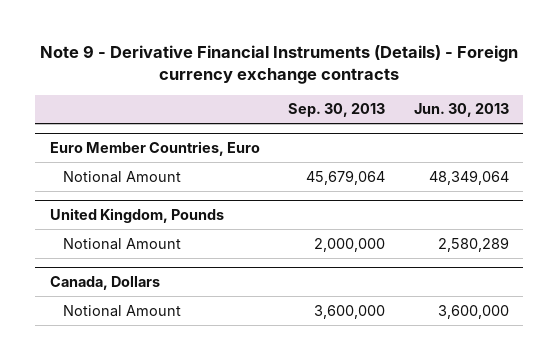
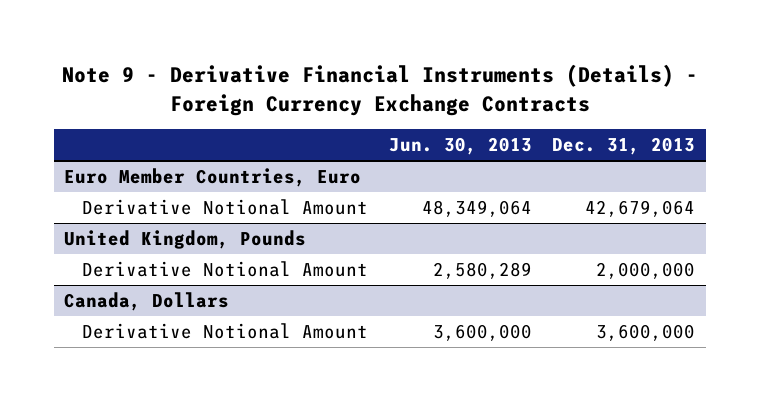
[40,44,519,85] Note 9 - Derivative Financial Instruments (Details) - Foreign currency exchange contracts -> [61,64,698,116] Note 9 - Derivative Financial Instruments (Details) - Foreign Currency Exchange Contracts
[288,103,386,118] Sep. 30, 2013 -> none
none -> [552,136,696,155] Dec. 31, 2013
[63,170,182,183] Notional Amount -> [81,198,368,215] Derivative Notional Amount
[63,237,182,250] Notional Amount -> [81,260,368,277] Derivative Notional Amount
[63,304,182,317] Notional Amount -> [81,322,368,339] Derivative Notional Amount

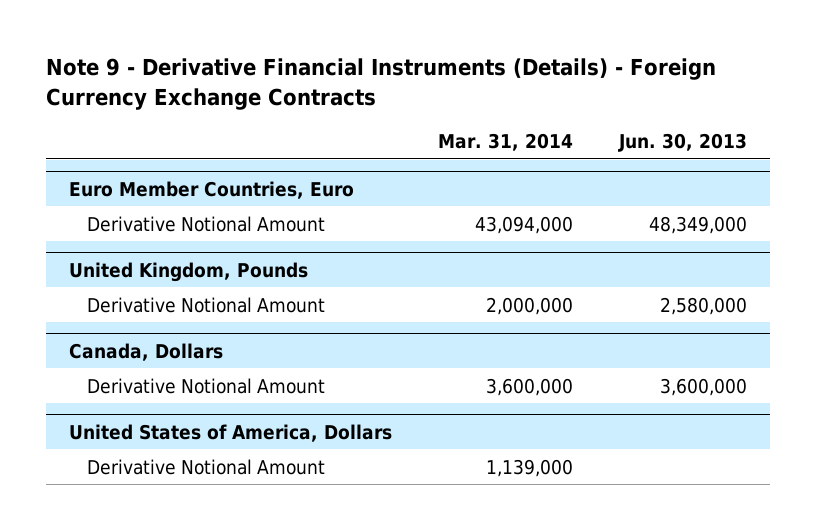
[552,136,696,155] Dec. 31, 2013 -> none
none -> [437,133,573,152] Mar. 31, 2014
[421,199,532,217] 48,349,064 -> [648,215,747,234] 48,349,000
[432,261,532,279] 2,580,289 -> [659,296,747,315] 2,580,000
none -> [68,423,392,442] United States of America, Dollars
none -> [86,458,325,475] Derivative Notional Amount

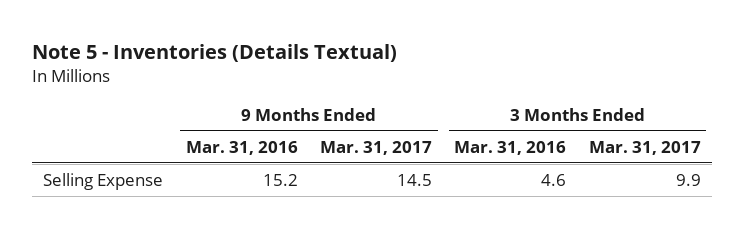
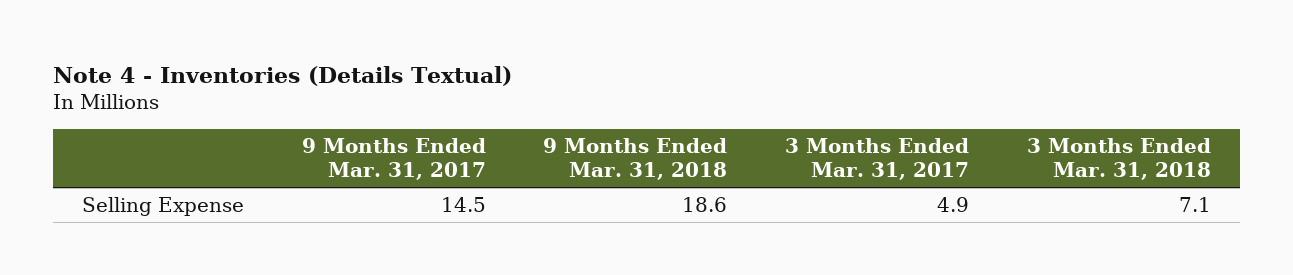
[32,43,398,62] Note 5 - Inventories (Details Textual) -> [53,66,513,87] Note 4 - Inventories (Details Textual)
[185,140,298,155] Mar. 31, 2016 -> none
[454,140,567,155] Mar. 31, 2016 -> none
none -> [543,137,728,181] 9 Months Ended Mar. 31, 2018
none -> [1026,137,1211,181] 3 Months Ended Mar. 31, 2018
[675,174,701,187] 9.9 -> [937,197,970,213] 4.9

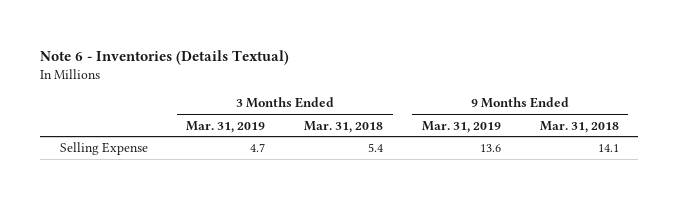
[53,66,513,87] Note 4 - Inventories (Details Textual) -> [40,49,290,65] Note 6 - Inventories (Details Textual)
[301,137,486,181] 9 Months Ended Mar. 31, 2017 -> none
[785,137,970,181] 3 Months Ended Mar. 31, 2017 -> none
none -> [186,120,266,133] Mar. 31, 2019
none -> [421,120,501,133] Mar. 31, 2019
[682,197,728,213] 18.6 -> [597,144,619,153] 14.1
[1178,197,1211,213] 7.1 -> [368,143,384,153] 5.4

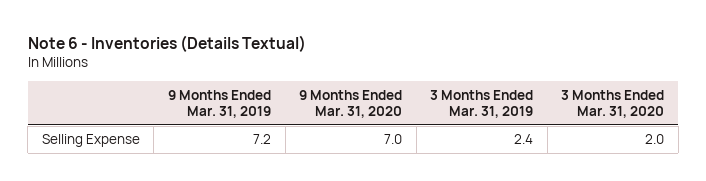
[304,120,384,133] Mar. 31, 2018 -> none
[539,120,619,133] Mar. 31, 2018 -> none
none -> [299,89,403,119] 9 Months Ended Mar. 31, 2020
none -> [561,89,665,119] 3 Months Ended Mar. 31, 2020
[250,143,266,153] 4.7 -> [514,134,534,145] 2.4
[479,144,501,153] 13.6 -> [253,134,272,145] 7.2

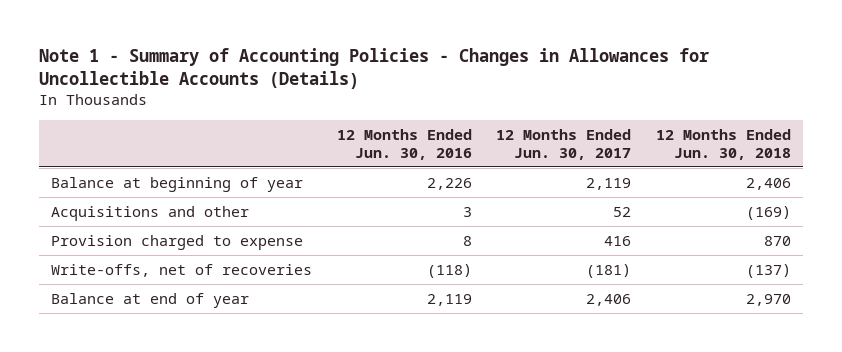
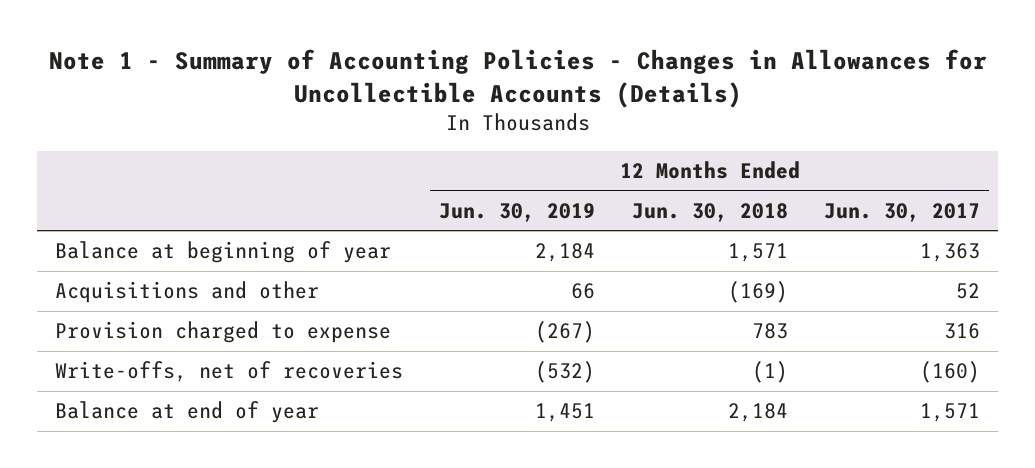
[336,128,472,160] 12 Months Ended Jun. 30, 2016 -> none
none -> [439,202,596,222] Jun. 30, 2019
[586,177,632,190] 2,119 -> [919,243,980,263] 1,363
[745,177,791,190] 2,406 -> [727,243,788,263] 1,571
[604,235,632,246] 416 -> [943,323,980,340] 316
[763,235,791,246] 870 -> [751,323,788,340] 783
[586,263,632,278] (181) -> [919,361,980,384] (160)
[745,263,791,278] (137) -> [751,361,788,384] (1)
[586,293,632,306] 2,406 -> [919,403,980,423] 1,571
[745,293,791,306] 2,970 -> [727,403,788,423] 2,184

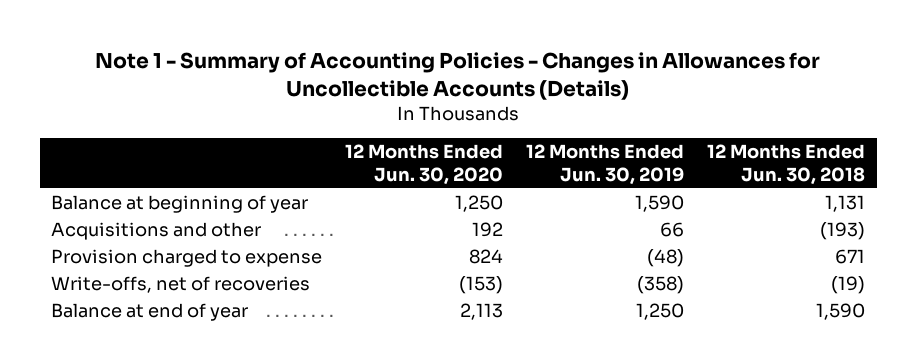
[823,202,980,222] Jun. 30, 2017 -> none
none -> [345,143,504,185] 12 Months Ended Jun. 30, 2020
[535,243,596,263] 2,184 -> [635,195,685,213] 1,590
[727,243,788,263] 1,571 -> [825,195,866,213] 1,131
[727,281,788,304] (169) -> [820,222,866,241] (193)
[535,321,596,344] (267) -> [647,249,685,268] (48)
[751,323,788,340] 783 -> [835,249,866,265] 671
[535,361,596,384] (532) -> [637,276,685,295] (358)
[751,361,788,384] (1) -> [831,276,866,295] (19)
[535,403,596,423] 1,451 -> [636,303,685,321] 1,250
[727,403,788,423] 2,184 -> [816,303,866,321] 1,590

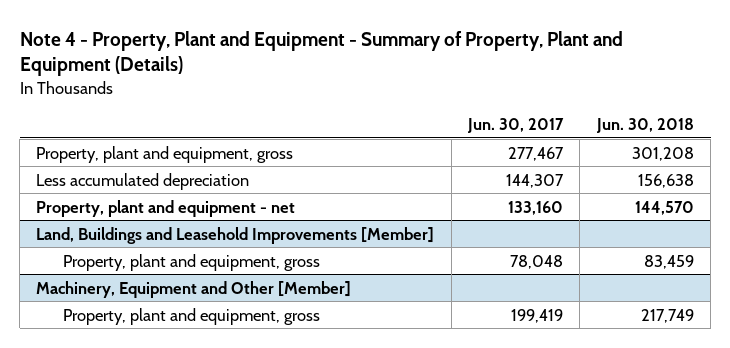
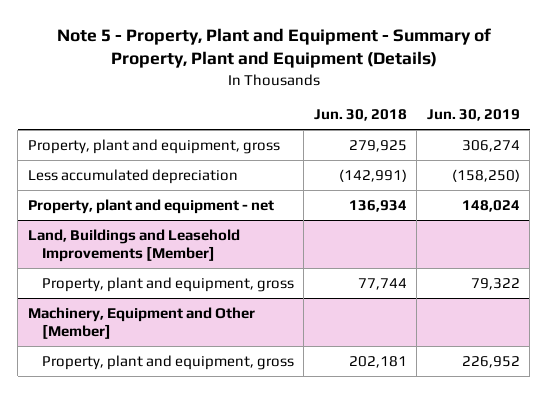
[19,30,623,77] Note 4 - Property, Plant and Equipment - Summary of Property, Plant and Equipment (Details) -> [56,28,491,69] Note 5 - Property, Plant and Equipment - Summary of Property, Plant and Equipment (Details)
[467,118,565,134] Jun. 30, 2017 -> none
none -> [426,109,520,122] Jun. 30, 2019
[631,146,694,161] 301,208 -> [348,139,407,152] 279,925
[637,173,694,188] 156,638 -> [338,168,407,182] (142,991)
[634,200,694,215] 144,570 -> [348,199,407,212] 136,934
[643,254,694,269] 83,459 -> [357,277,407,290] 77,744
[640,308,694,323] 217,749 -> [348,355,407,368] 202,181

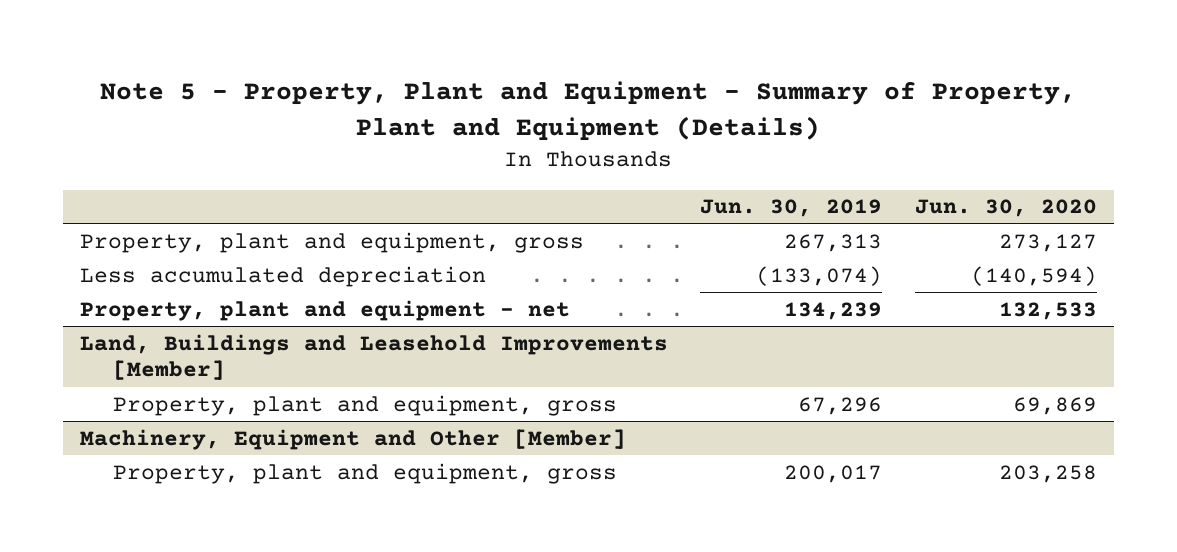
[313,109,407,122] Jun. 30, 2018 -> none
none -> [915,199,1098,218] Jun. 30, 2020
[461,139,520,152] 306,274 -> [784,233,883,252] 267,313
[451,168,520,182] (158,250) -> [756,265,883,286] (133,074)
[461,199,520,212] 148,024 -> [784,301,883,320] 134,239
[470,277,520,290] 79,322 -> [798,396,883,415] 67,296
[461,355,520,368] 226,952 -> [784,464,883,483] 200,017

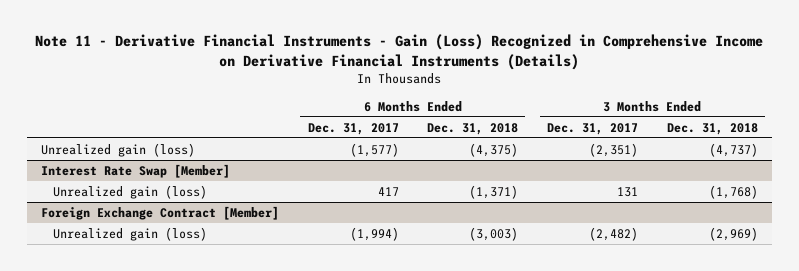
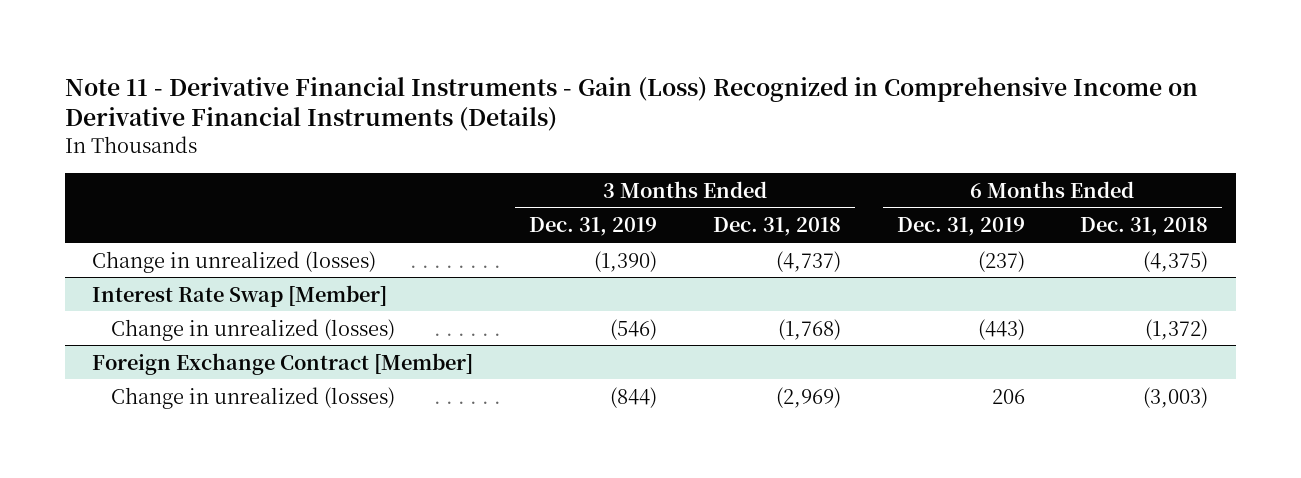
[307,122,399,135] Dec. 31, 2017 -> none
[547,122,639,135] Dec. 31, 2017 -> none
none -> [529,217,658,237] Dec. 31, 2019
none -> [896,217,1025,237] Dec. 31, 2019
[40,142,195,157] Unrealized gain (loss) -> [92,250,377,273] Change in unrealized (losses)
[52,184,207,199] Unrealized gain (loss) -> [111,318,396,341] Change in unrealized (losses)
[469,184,519,199] (1,371) -> [1145,318,1209,340] (1,372)
[52,226,207,241] Unrealized gain (loss) -> [111,386,396,409] Change in unrealized (losses)

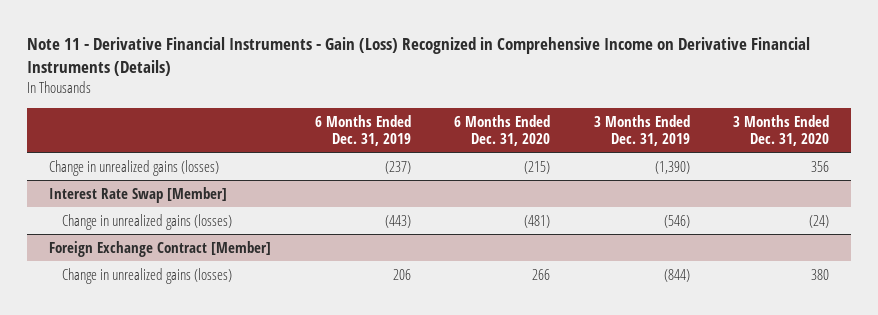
[712,217,841,237] Dec. 31, 2018 -> none
[1080,217,1209,237] Dec. 31, 2018 -> none
none -> [454,114,551,146] 6 Months Ended Dec. 31, 2020
none -> [733,114,830,146] 3 Months Ended Dec. 31, 2020
[92,250,377,273] Change in unrealized (losses) -> [48,159,219,176] Change in unrealized gains (losses)
[111,318,396,341] Change in unrealized (losses) -> [61,213,232,230] Change in unrealized gains (losses)
[111,386,396,409] Change in unrealized (losses) -> [61,267,232,284] Change in unrealized gains (losses)

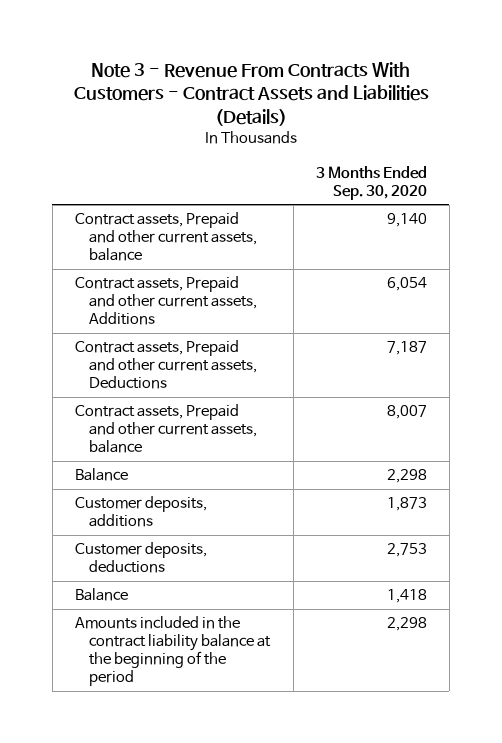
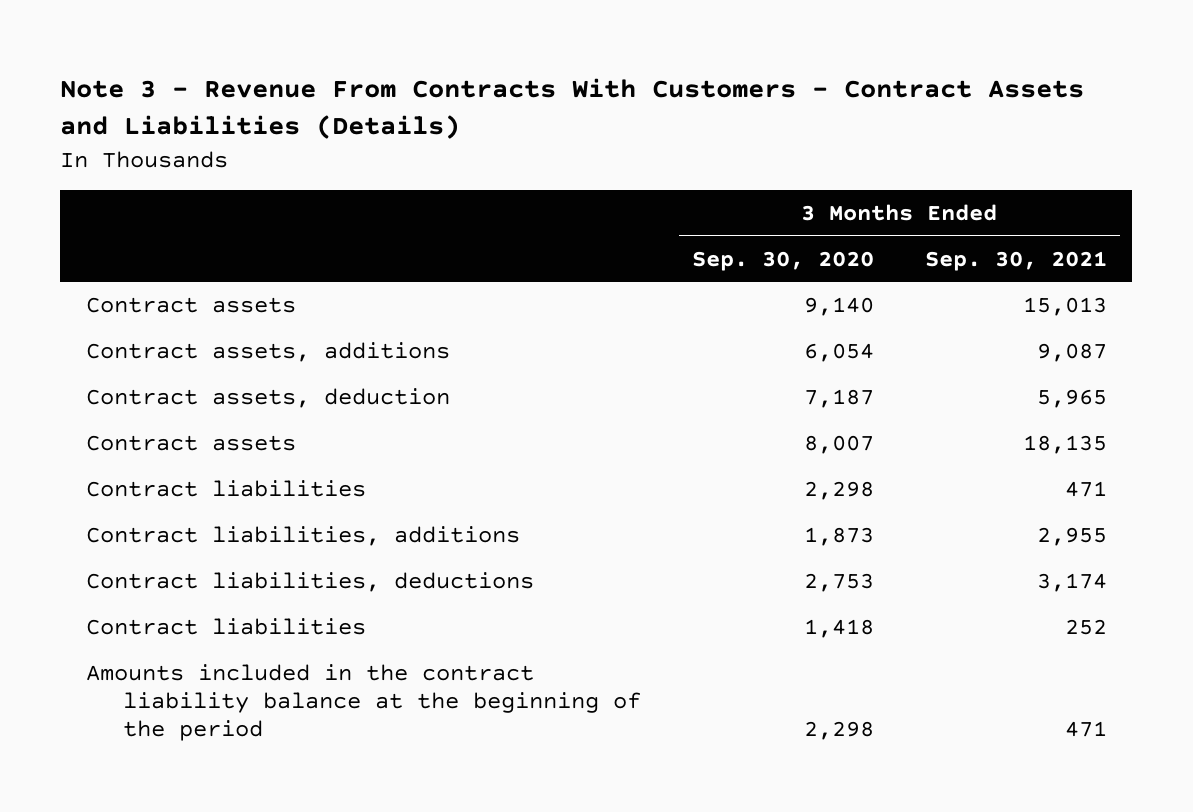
none -> [924,250,1107,271] Sep. 30, 2021
[74,212,258,262] Contract assets, Prepaid and other current assets, balance -> [85,296,296,313] Contract assets
[74,276,258,326] Contract assets, Prepaid and other current assets, Additions -> [85,341,450,362] Contract assets, additions
[74,340,258,390] Contract assets, Prepaid and other current assets, Deductions -> [85,387,450,408] Contract assets, deduction
[74,404,258,454] Contract assets, Prepaid and other current assets, balance -> [85,434,296,451] Contract assets
[74,468,128,482] Balance -> [85,479,366,497] Contract liabilities
[74,496,207,528] Customer deposits, additions -> [85,525,520,546] Contract liabilities, additions
[74,542,207,574] Customer deposits, deductions -> [85,571,534,592] Contract liabilities, deductions
[74,588,128,602] Balance -> [85,617,366,635] Contract liabilities

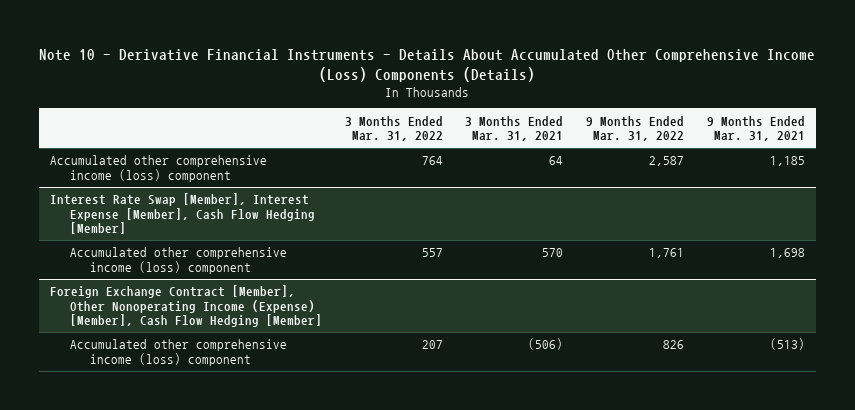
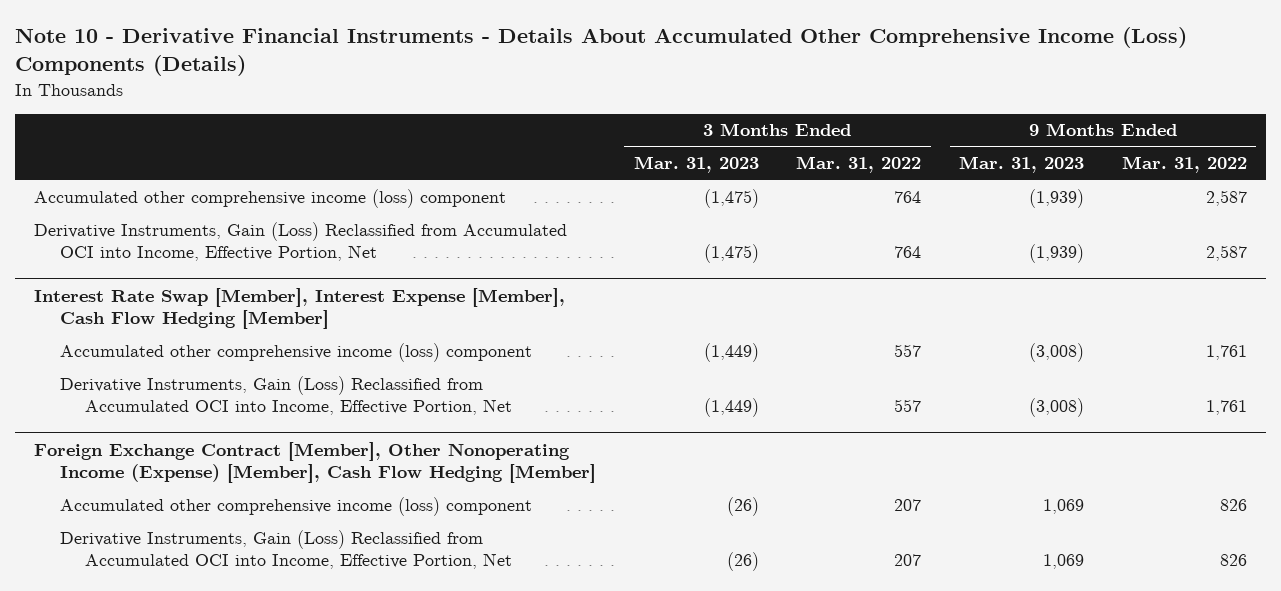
[465,115,564,142] 3 Months Ended Mar. 31, 2021 -> none
[706,115,805,142] 9 Months Ended Mar. 31, 2021 -> none
none -> [633,156,759,174] Mar. 31, 2023
none -> [959,156,1085,174] Mar. 31, 2023
none -> [33,221,567,261] Derivative Instruments, Gain (Loss) Reclassified from Accumulated OCI into Income, Effective Portion, Net
none -> [59,375,513,415] Derivative Instruments, Gain (Loss) Reclassified from Accumulated OCI into Income, Effective Portion, Net
none -> [59,529,513,569] Derivative Instruments, Gain (Loss) Reclassified from Accumulated OCI into Income, Effective Portion, Net

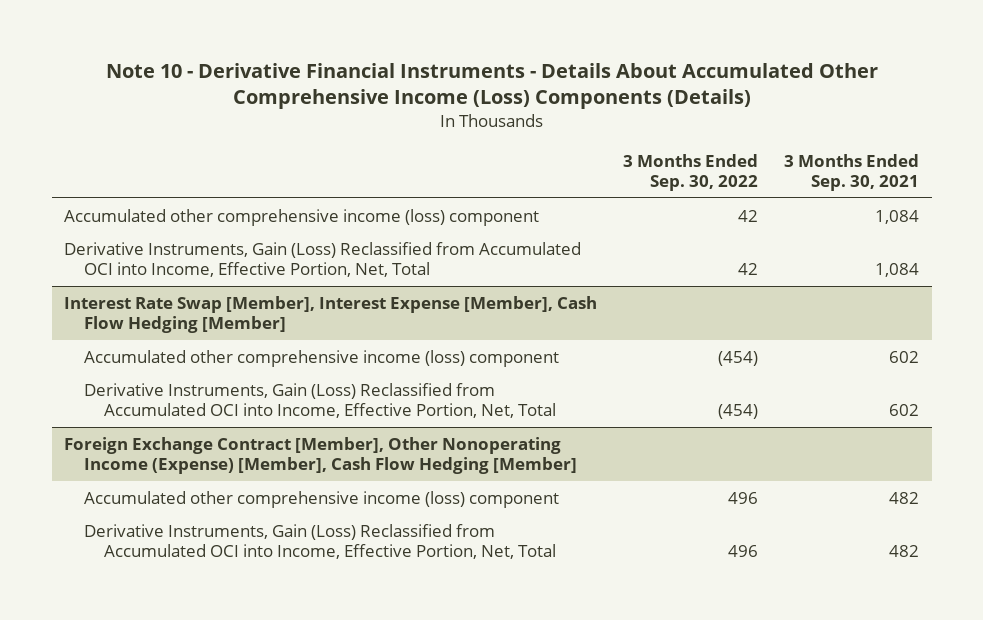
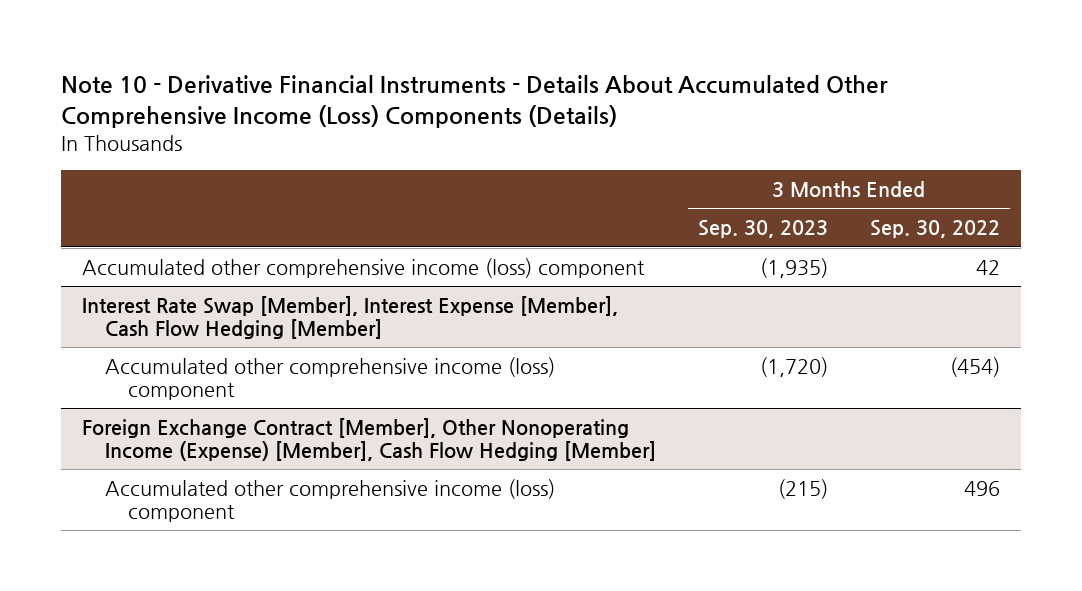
[783,153,919,192] 3 Months Ended Sep. 30, 2021 -> none
none -> [697,220,828,239] Sep. 30, 2023
[64,241,582,278] Derivative Instruments, Gain (Loss) Reclassified from Accumulated OCI into Income, Effective Portion, Net, Total -> none
[84,382,557,419] Derivative Instruments, Gain (Loss) Reclassified from Accumulated OCI into Income, Effective Portion, Net, Total -> none
[84,523,557,560] Derivative Instruments, Gain (Loss) Reclassified from Accumulated OCI into Income, Effective Portion, Net, Total -> none

